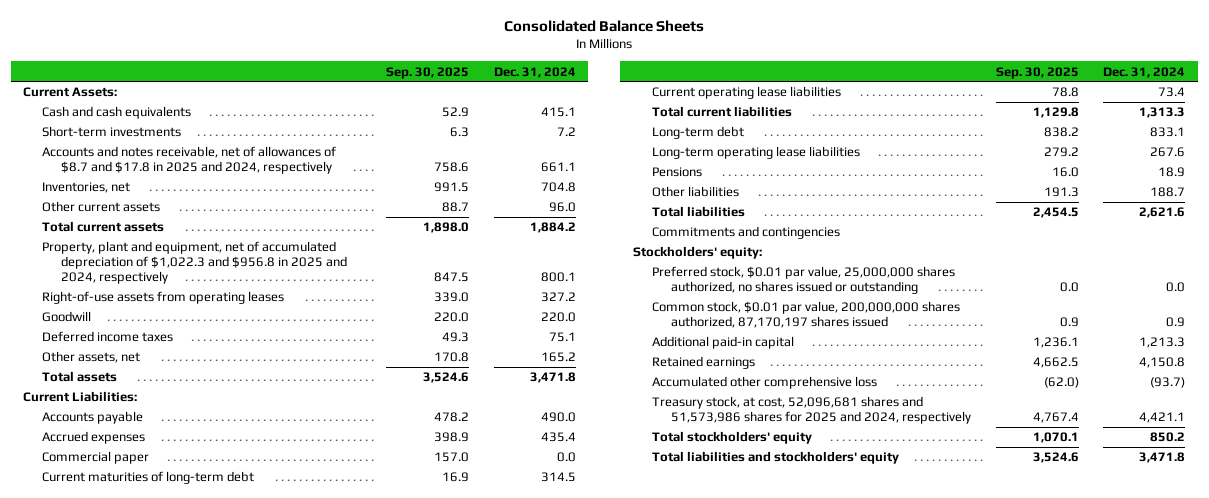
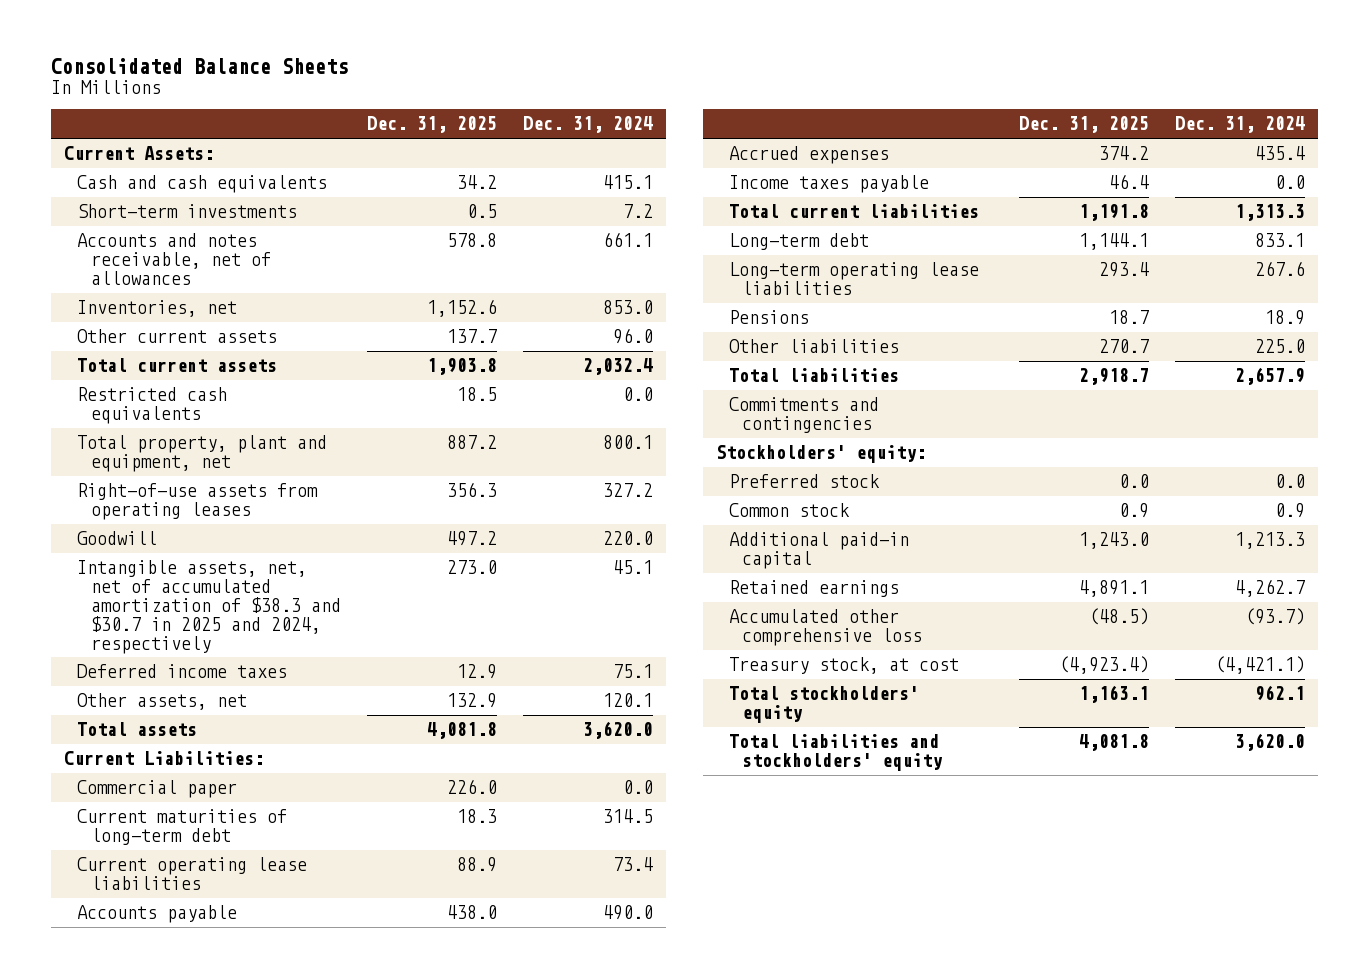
[386,66,470,79] Sep. 30, 2025 -> none
none -> [366,116,497,134] Dec. 31, 2025
[42,146,337,175] Accounts and notes receivable, net of allowances of $8.7 and $17.8 in 2025 and 2024, respectively -> [77,233,271,285] Accounts and notes receivable, net of allowances
[540,182,576,193] 704.8 -> [603,300,654,315] 853.0
[529,222,576,234] 1,884.2 -> [583,358,654,376] 2,032.4
none -> [77,387,228,425] Restricted cash equivalents
[42,241,348,285] Property, plant and equipment, net of accumulated depreciation of $1,022.3 and $956.8 in 2025 and 2024, respectively -> [77,435,328,473] Total property, plant and equipment, net
none -> [77,560,341,654] Intangible assets, net, net of accumulated amortization of $38.3 and $30.7 in 2025 and 2024, respectively
[540,352,576,363] 165.2 -> [603,693,654,708] 120.1
[529,372,576,384] 3,471.8 -> [583,721,654,740] 3,620.0
[42,411,144,425] Accounts payable -> [77,905,238,924] Accounts payable
[42,431,146,445] Accrued expenses -> [729,146,890,165] Accrued expenses
none -> [729,175,930,194] Income taxes payable
[1150,187,1186,198] 188.7 -> [1255,339,1306,354] 225.0
[1139,207,1186,219] 2,621.6 -> [1235,367,1306,386] 2,657.9
[651,266,955,295] Preferred stock, $0.01 par value, 25,000,000 shares authorized, no shares issued or outstanding -> [729,474,881,489] Preferred stock
[651,301,960,329] Common stock, $0.01 par value, 200,000,000 shares authorized, 87,170,197 shares issued -> [729,503,851,518] Common stock
[1139,357,1186,369] 4,150.8 -> [1235,579,1306,598] 4,262.7
[651,396,971,425] Treasury stock, at cost, 52,096,681 shares and 51,573,986 shares for 2025 and 2024, respectively -> [729,657,960,675] Treasury stock, at cost
[1139,412,1186,424] 4,421.1 -> [1215,656,1306,675] (4,421.1)
[1150,432,1186,443] 850.2 -> [1255,685,1306,702] 962.1
[1139,452,1186,464] 3,471.8 -> [1235,733,1306,752] 3,620.0

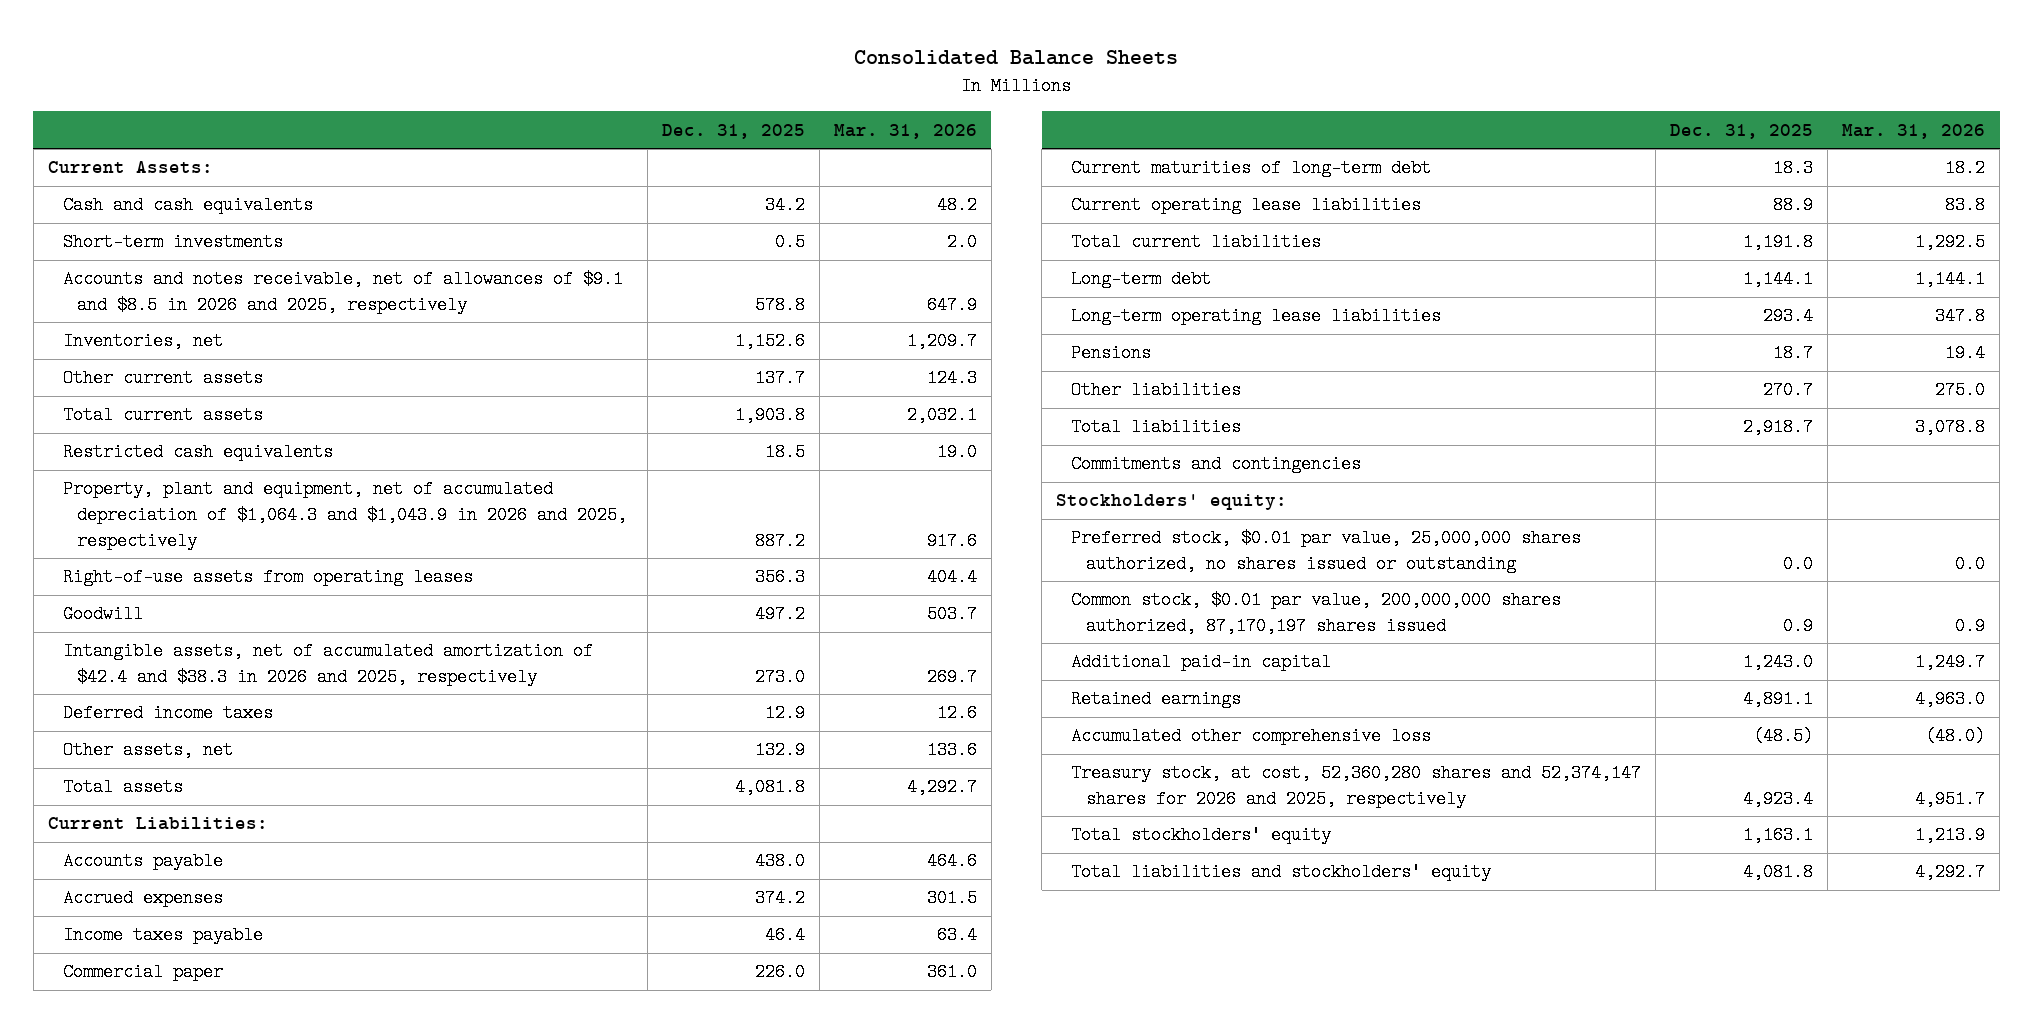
[523,116,654,134] Dec. 31, 2024 -> none
none -> [833,123,977,139] Mar. 31, 2026
[77,233,271,285] Accounts and notes receivable, net of allowances -> [62,270,623,315] Accounts and notes receivable, net of allowances of $9.1 and $8.5 in 2026 and 2025, respectively
[77,435,328,473] Total property, plant and equipment, net -> [62,480,628,550] Property, plant and equipment, net of accumulated depreciation of $1,064.3 and $1,043.9 in 2026 and 2025, respectively
[77,560,341,654] Intangible assets, net, net of accumulated amortization of $38.3 and $30.7 in 2025 and 2024, respectively -> [62,642,593,687] Intangible assets, net of accumulated amortization of $42.4 and $38.3 in 2026 and 2025, respectively
[77,780,238,799] Commercial paper -> [62,963,223,982] Commercial paper
[77,809,288,846] Current maturities of long-term debt -> [1070,159,1431,178] Current maturities of long-term debt
[77,857,308,891] Current operating lease liabilities -> [1070,196,1421,215] Current operating lease liabilities
[729,474,881,489] Preferred stock -> [1070,529,1581,574] Preferred stock, $0.01 par value, 25,000,000 shares authorized, no shares issued or outstanding
[729,503,851,518] Common stock -> [1070,591,1561,636] Common stock, $0.01 par value, 200,000,000 shares authorized, 87,170,197 shares issued
[729,657,960,675] Treasury stock, at cost -> [1070,764,1641,809] Treasury stock, at cost, 52,360,280 shares and 52,374,147 shares for 2026 and 2025, respectively
[1058,656,1149,675] (4,923.4) -> [1743,790,1814,809] 4,923.4

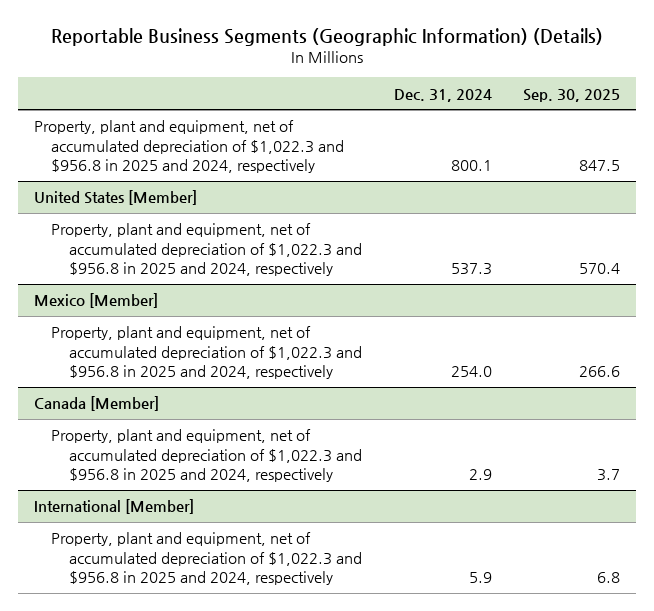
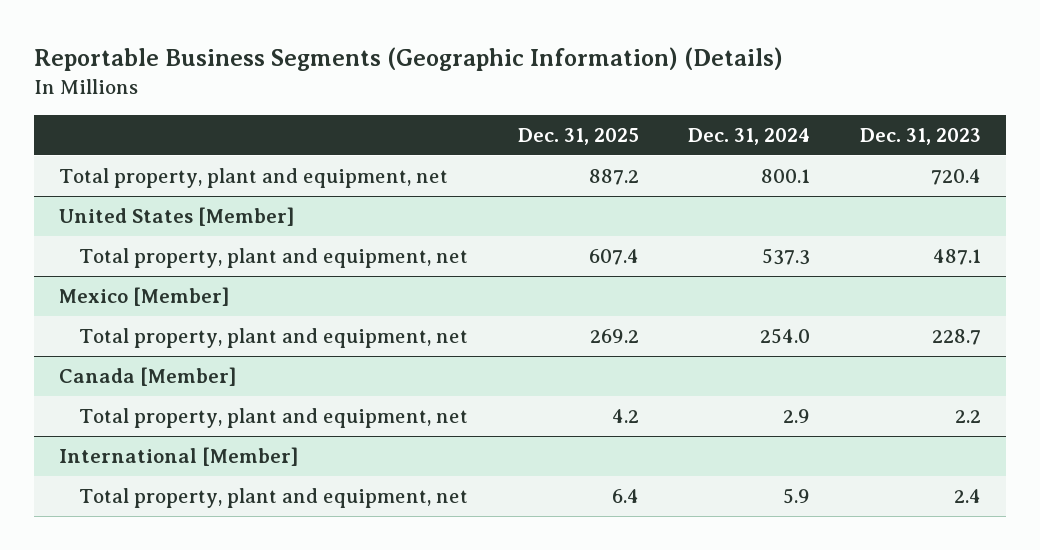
[523,88,621,102] Sep. 30, 2025 -> none
none -> [517,127,639,145] Dec. 31, 2025
none -> [859,127,981,145] Dec. 31, 2023
[34,120,345,174] Property, plant and equipment, net of accumulated depreciation of $1,022.3 and $956.8 in 2025 and 2024, respectively -> [58,168,448,189] Total property, plant and equipment, net
[51,223,362,277] Property, plant and equipment, net of accumulated depreciation of $1,022.3 and $956.8 in 2025 and 2024, respectively -> [79,248,469,269] Total property, plant and equipment, net
[51,326,362,380] Property, plant and equipment, net of accumulated depreciation of $1,022.3 and $956.8 in 2025 and 2024, respectively -> [79,328,469,349] Total property, plant and equipment, net
[51,429,362,483] Property, plant and equipment, net of accumulated depreciation of $1,022.3 and $956.8 in 2025 and 2024, respectively -> [79,408,469,429] Total property, plant and equipment, net
[51,532,362,586] Property, plant and equipment, net of accumulated depreciation of $1,022.3 and $956.8 in 2025 and 2024, respectively -> [79,488,469,509] Total property, plant and equipment, net

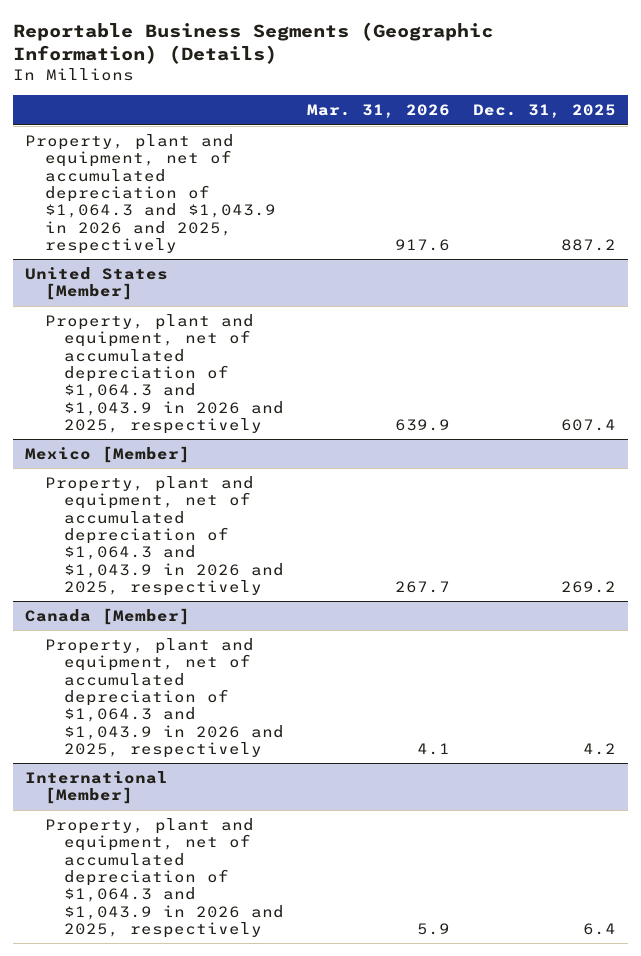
[688,127,811,145] Dec. 31, 2024 -> none
[859,127,981,145] Dec. 31, 2023 -> none
none -> [307,104,451,119] Mar. 31, 2026
[58,168,448,189] Total property, plant and equipment, net -> [24,133,276,255] Property, plant and equipment, net of accumulated depreciation of $1,064.3 and $1,043.9 in 2026 and 2025, respectively
[79,248,469,269] Total property, plant and equipment, net -> [44,313,285,435] Property, plant and equipment, net of accumulated depreciation of $1,064.3 and $1,043.9 in 2026 and 2025, respectively
[79,328,469,349] Total property, plant and equipment, net -> [44,475,285,597] Property, plant and equipment, net of accumulated depreciation of $1,064.3 and $1,043.9 in 2026 and 2025, respectively
[79,408,469,429] Total property, plant and equipment, net -> [44,637,285,759] Property, plant and equipment, net of accumulated depreciation of $1,064.3 and $1,043.9 in 2026 and 2025, respectively
[79,488,469,509] Total property, plant and equipment, net -> [44,817,285,939] Property, plant and equipment, net of accumulated depreciation of $1,064.3 and $1,043.9 in 2026 and 2025, respectively

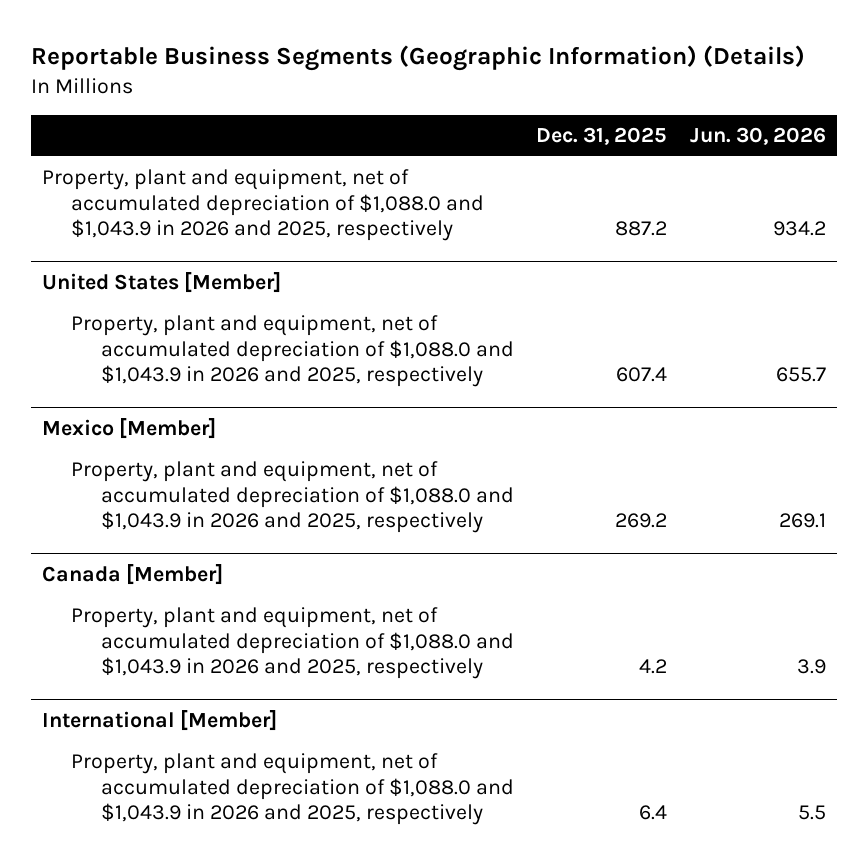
[307,104,451,119] Mar. 31, 2026 -> none
none -> [689,127,826,146] Jun. 30, 2026
[24,133,276,255] Property, plant and equipment, net of accumulated depreciation of $1,064.3 and $1,043.9 in 2026 and 2025, respectively -> [42,169,485,242] Property, plant and equipment, net of accumulated depreciation of $1,088.0 and $1,043.9 in 2026 and 2025, respectively
[44,313,285,435] Property, plant and equipment, net of accumulated depreciation of $1,064.3 and $1,043.9 in 2026 and 2025, respectively -> [71,315,514,388] Property, plant and equipment, net of accumulated depreciation of $1,088.0 and $1,043.9 in 2026 and 2025, respectively
[44,475,285,597] Property, plant and equipment, net of accumulated depreciation of $1,064.3 and $1,043.9 in 2026 and 2025, respectively -> [71,461,514,534] Property, plant and equipment, net of accumulated depreciation of $1,088.0 and $1,043.9 in 2026 and 2025, respectively
[44,637,285,759] Property, plant and equipment, net of accumulated depreciation of $1,064.3 and $1,043.9 in 2026 and 2025, respectively -> [71,607,514,680] Property, plant and equipment, net of accumulated depreciation of $1,088.0 and $1,043.9 in 2026 and 2025, respectively
[44,817,285,939] Property, plant and equipment, net of accumulated depreciation of $1,064.3 and $1,043.9 in 2026 and 2025, respectively -> [71,753,514,826] Property, plant and equipment, net of accumulated depreciation of $1,088.0 and $1,043.9 in 2026 and 2025, respectively

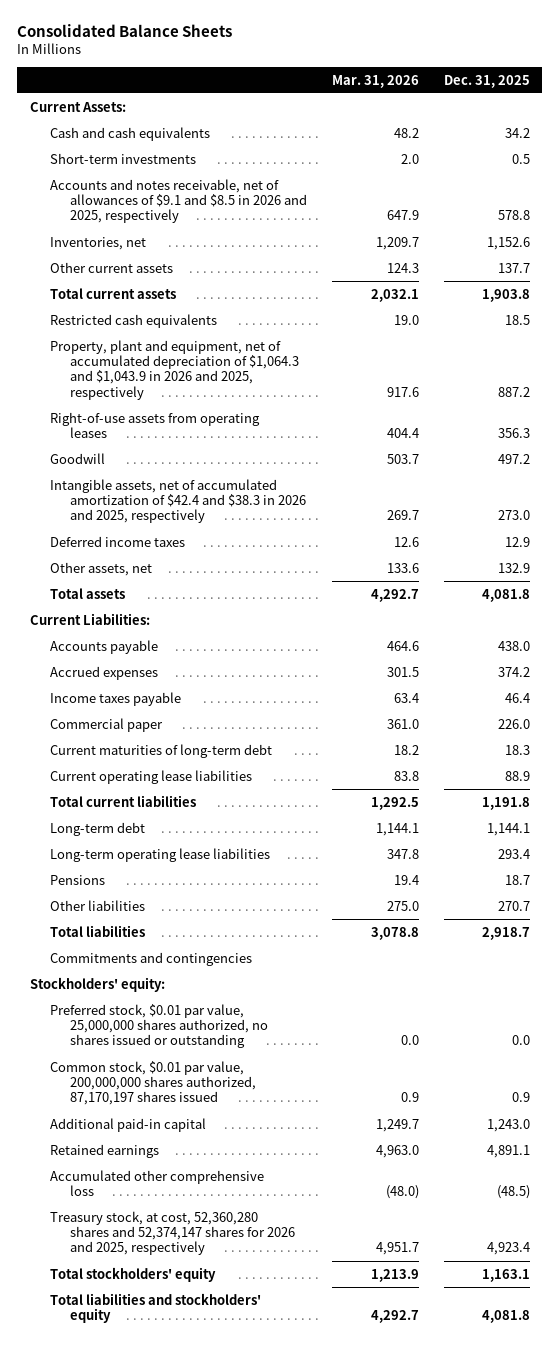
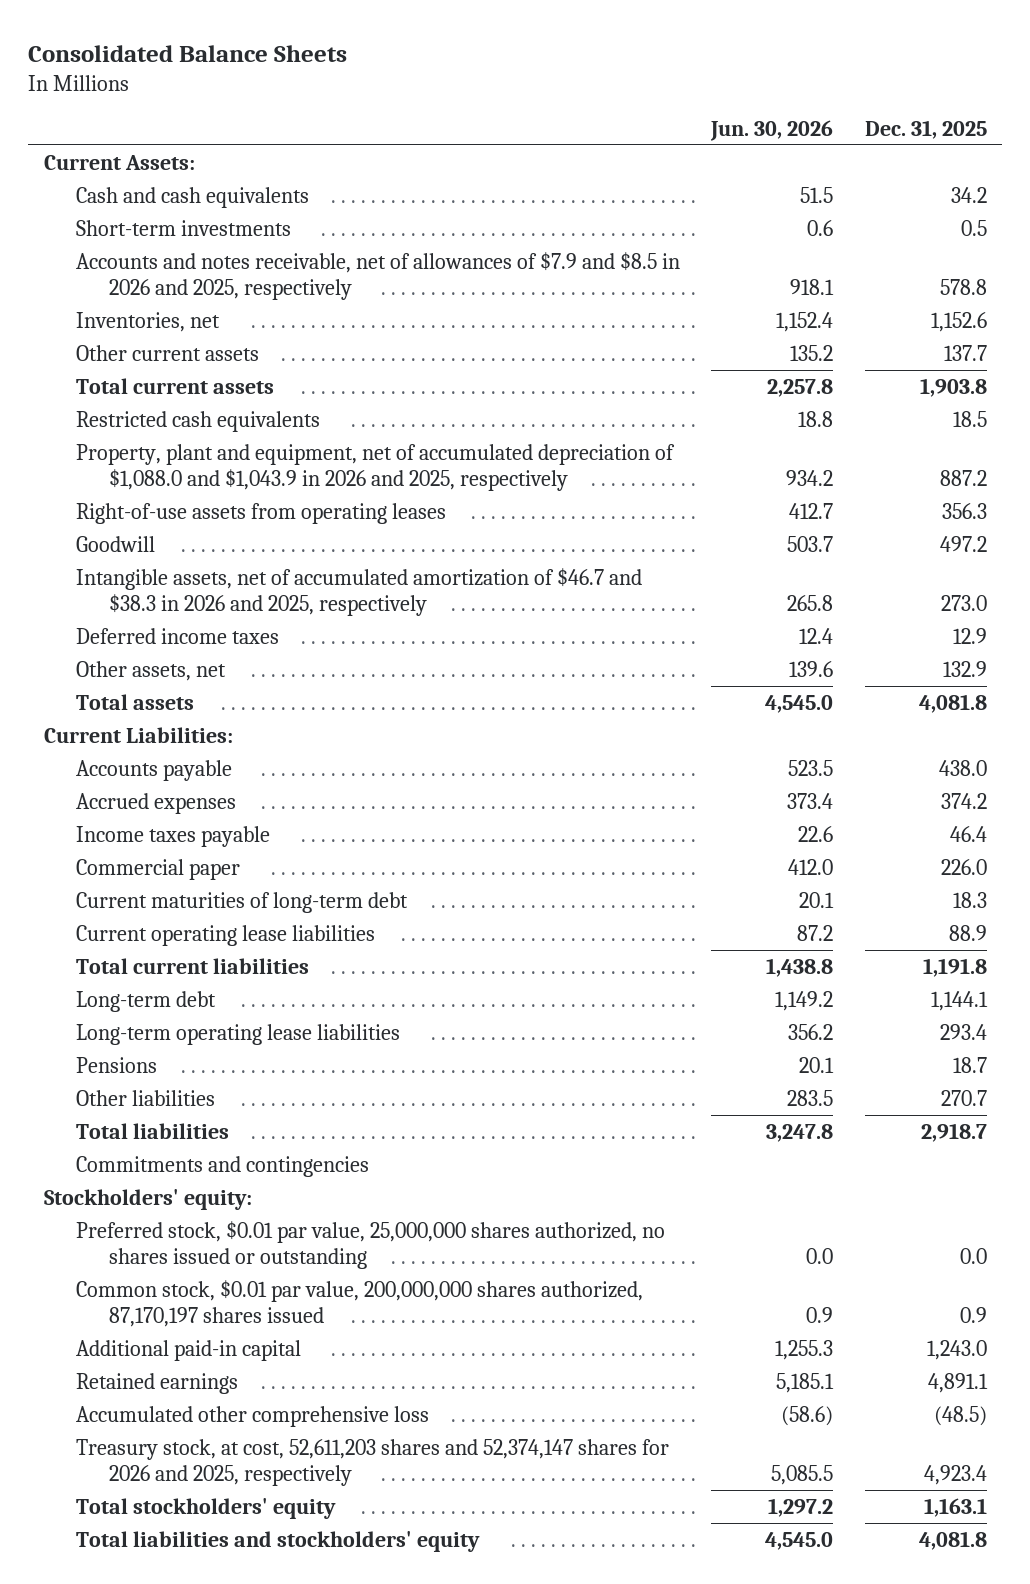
[331,74,419,88] Mar. 31, 2026 -> none
none -> [710,119,834,141] Jun. 30, 2026
[49,178,307,224] Accounts and notes receivable, net of allowances of $9.1 and $8.5 in 2026 and 2025, respectively -> [76,251,681,300] Accounts and notes receivable, net of allowances of $7.9 and $8.5 in 2026 and 2025, respectively
[49,339,299,400] Property, plant and equipment, net of accumulated depreciation of $1,064.3 and $1,043.9 in 2026 and 2025, respectively -> [76,443,676,491] Property, plant and equipment, net of accumulated depreciation of $1,088.0 and $1,043.9 in 2026 and 2025, respectively
[49,478,306,524] Intangible assets, net of accumulated amortization of $42.4 and $38.3 in 2026 and 2025, respectively -> [76,567,643,616] Intangible assets, net of accumulated amortization of $46.7 and $38.3 in 2026 and 2025, respectively
[49,1210,295,1256] Treasury stock, at cost, 52,360,280 shares and 52,374,147 shares for 2026 and 2025, respectively -> [76,1438,670,1486] Treasury stock, at cost, 52,611,203 shares and 52,374,147 shares for 2026 and 2025, respectively

